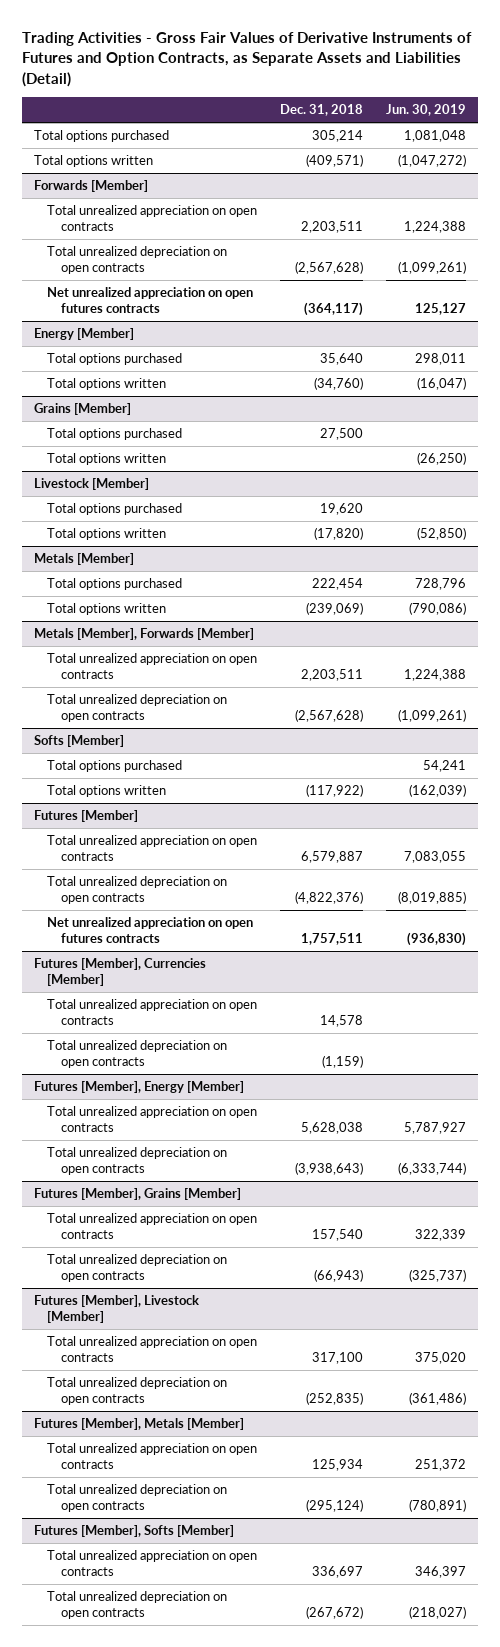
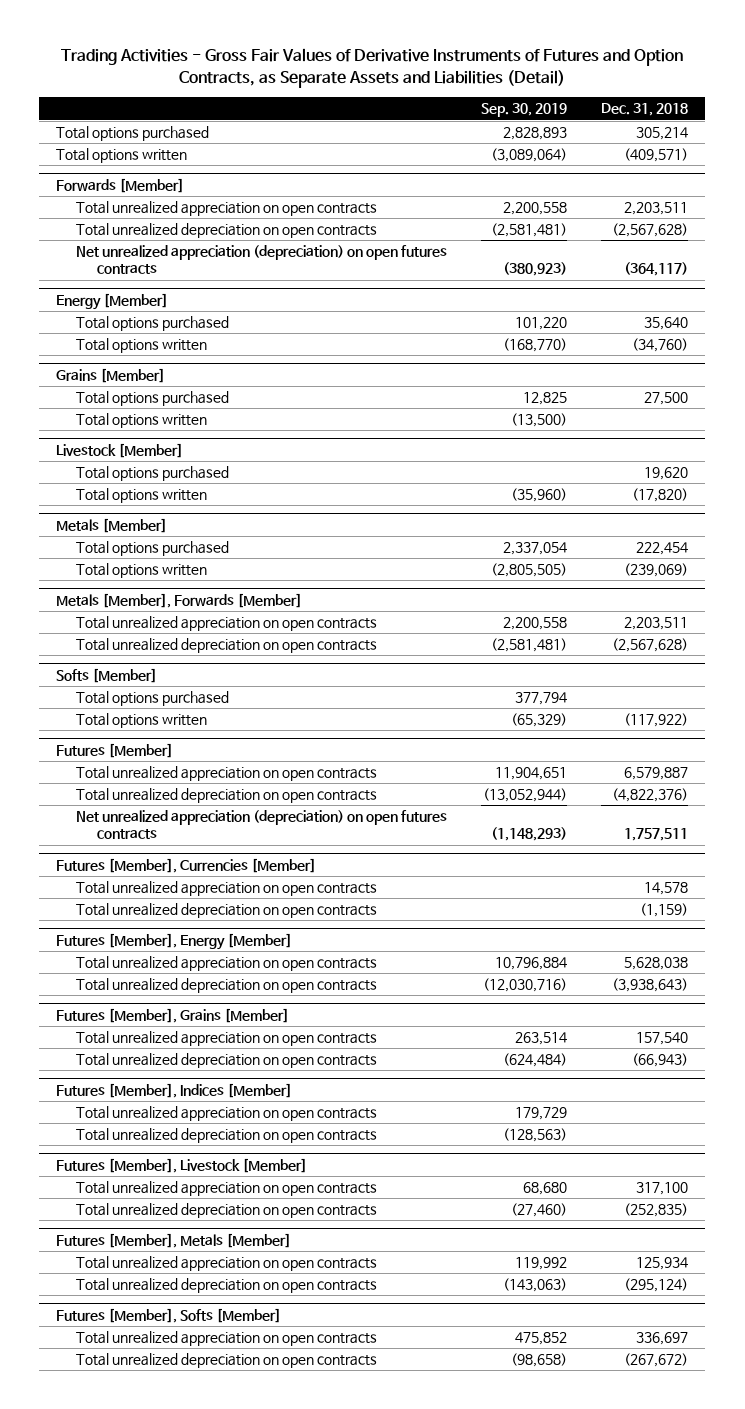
[386,104,467,117] Jun. 30, 2019 -> none
none -> [481,103,568,118] Sep. 30, 2019
[47,287,254,314] Net unrealized appreciation on open futures contracts -> [76,245,448,275] Net unrealized appreciation (depreciation) on open futures contracts
[47,917,254,944] Net unrealized appreciation on open futures contracts -> [76,810,448,840] Net unrealized appreciation (depreciation) on open futures contracts
none -> [56,1082,293,1098] Futures [Member], Indices [Member]
none -> [76,1106,378,1122] Total unrealized appreciation on open contracts
none -> [76,1128,378,1144] Total unrealized depreciation on open contracts

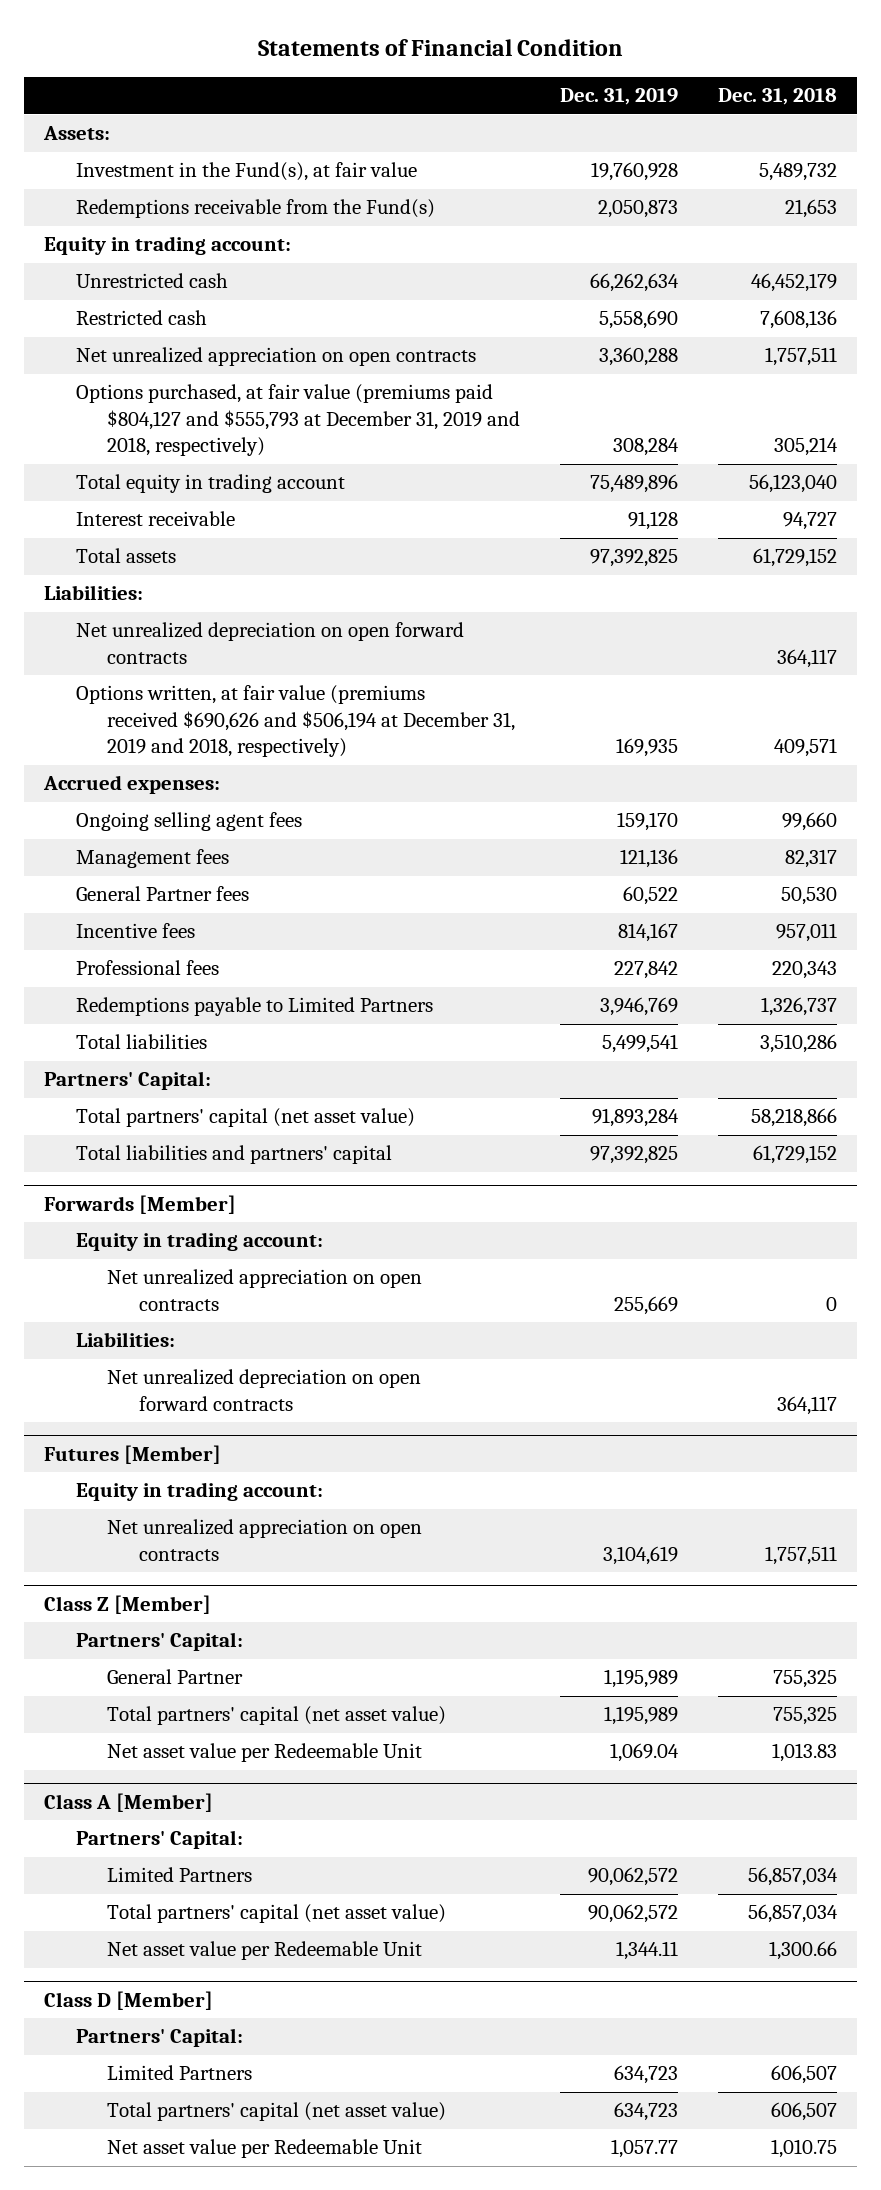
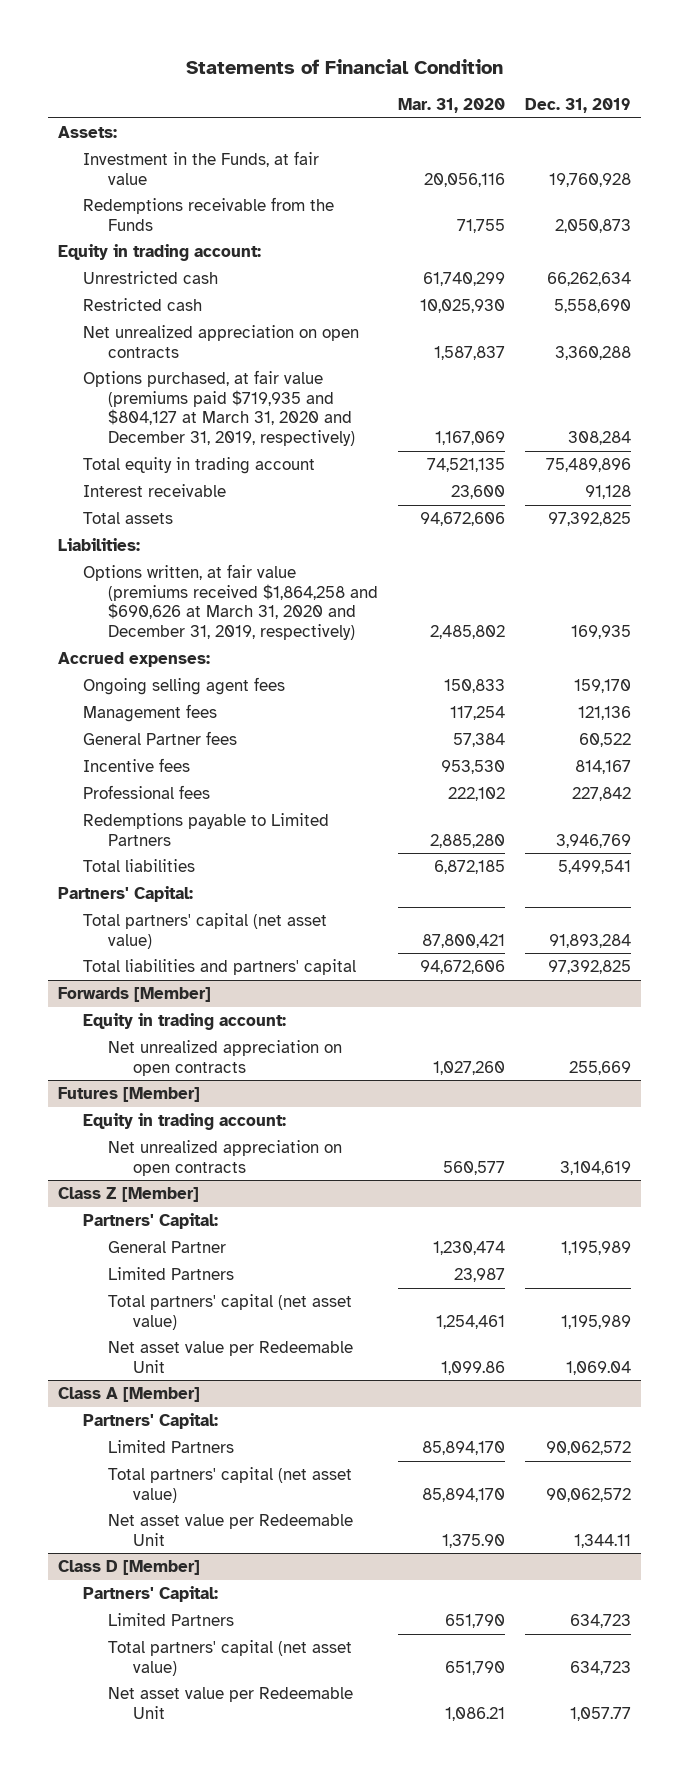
[718,88,838,106] Dec. 31, 2018 -> none
none -> [398,98,506,114] Mar. 31, 2020
[75,162,417,182] Investment in the Fund(s), at fair value -> [83,151,320,185] Investment in the Funds, at fair value
[75,199,435,219] Redemptions receivable from the Fund(s) -> [83,197,335,231] Redemptions receivable from the Funds
[75,384,521,457] Options purchased, at fair value (premiums paid $804,127 and $555,793 at December 31, 2019 and 2018, respectively) -> [83,370,356,447] Options purchased, at fair value (premiums paid $719,935 and $804,127 at March 31, 2020 and December 31, 2019, respectively)
[75,622,464,664] Net unrealized depreciation on open forward contracts -> none
[75,685,516,758] Options written, at fair value (premiums received $690,626 and $506,194 at December 31, 2019 and 2018, respectively) -> [83,564,379,641] Options written, at fair value (premiums received $1,864,258 and $690,626 at March 31, 2020 and December 31, 2019, respectively)
[75,1332,175,1348] Liabilities: -> none
[107,1369,422,1411] Net unrealized depreciation on open forward contracts -> none
none -> [108,1267,235,1281] Limited Partners

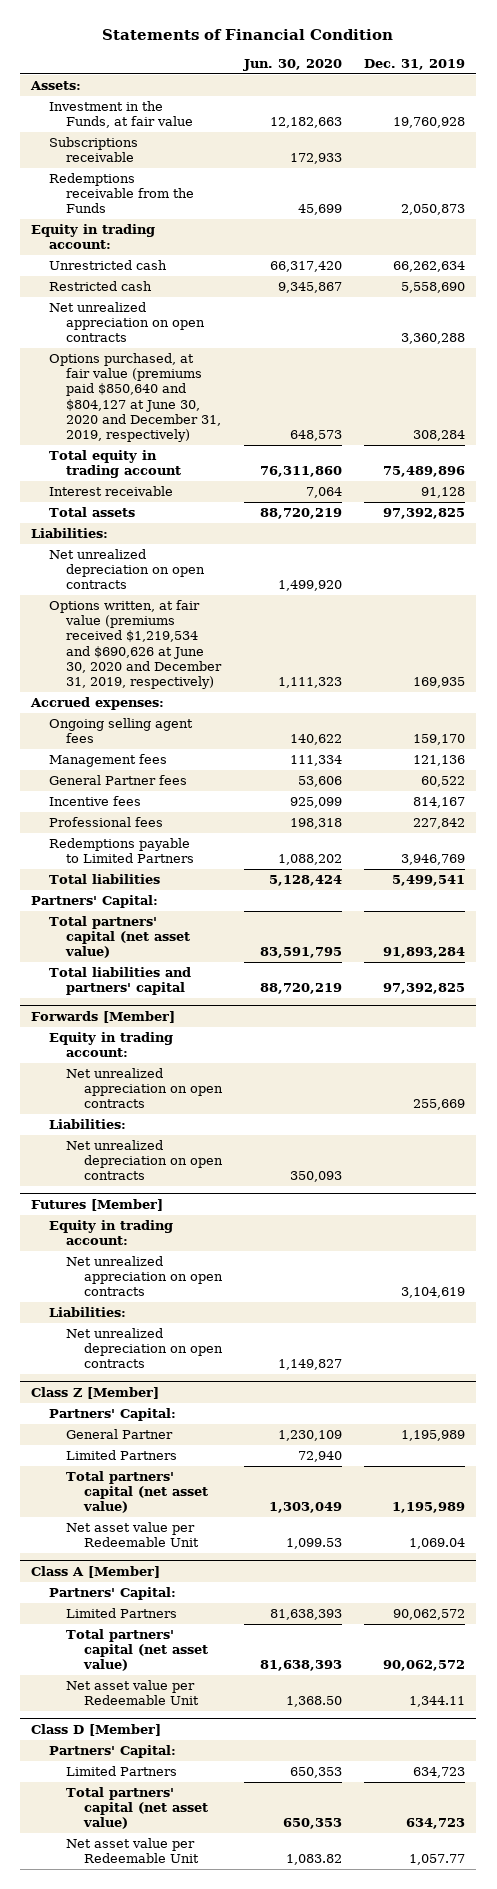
[398,98,506,114] Mar. 31, 2020 -> none
none -> [243,58,343,71] Jun. 30, 2020
none -> [48,137,138,163] Subscriptions receivable
[83,370,356,447] Options purchased, at fair value (premiums paid $719,935 and $804,127 at March 31, 2020 and December 31, 2019, respectively) -> [48,353,222,442] Options purchased, at fair value (premiums paid $850,640 and $804,127 at June 30, 2020 and December 31, 2019, respectively)
none -> [48,549,206,590] Net unrealized depreciation on open contracts
[83,564,379,641] Options written, at fair value (premiums received $1,864,258 and $690,626 at March 31, 2020 and December 31, 2019, respectively) -> [48,600,223,689] Options written, at fair value (premiums received $1,219,534 and $690,626 at June 30, 2020 and December 31, 2019, respectively)
none -> [48,1119,126,1130] Liabilities:
none -> [66,1140,223,1181] Net unrealized depreciation on open contracts
none -> [48,1307,126,1318] Liabilities:
none -> [66,1328,223,1369] Net unrealized depreciation on open contracts

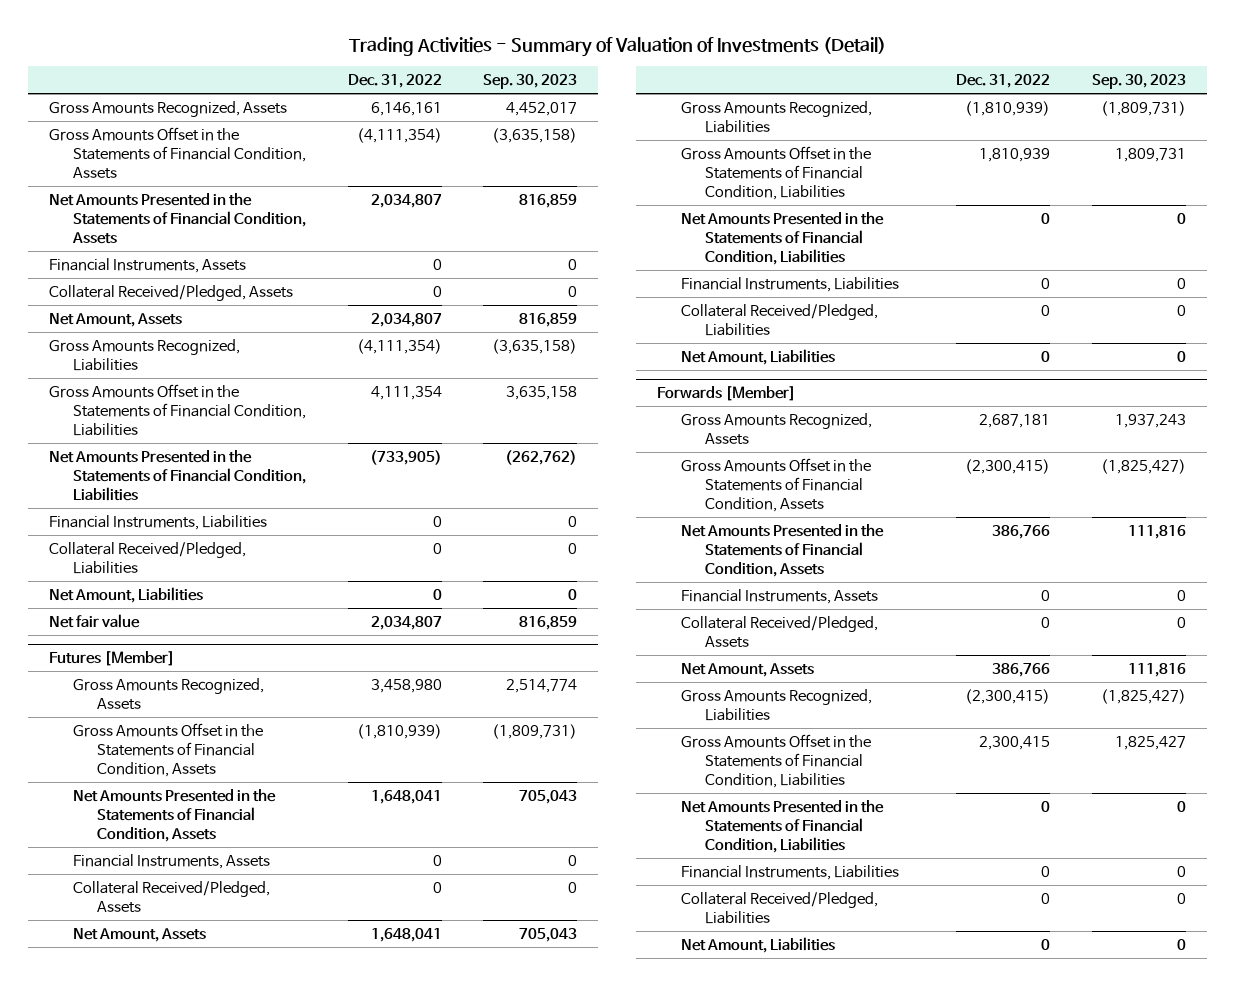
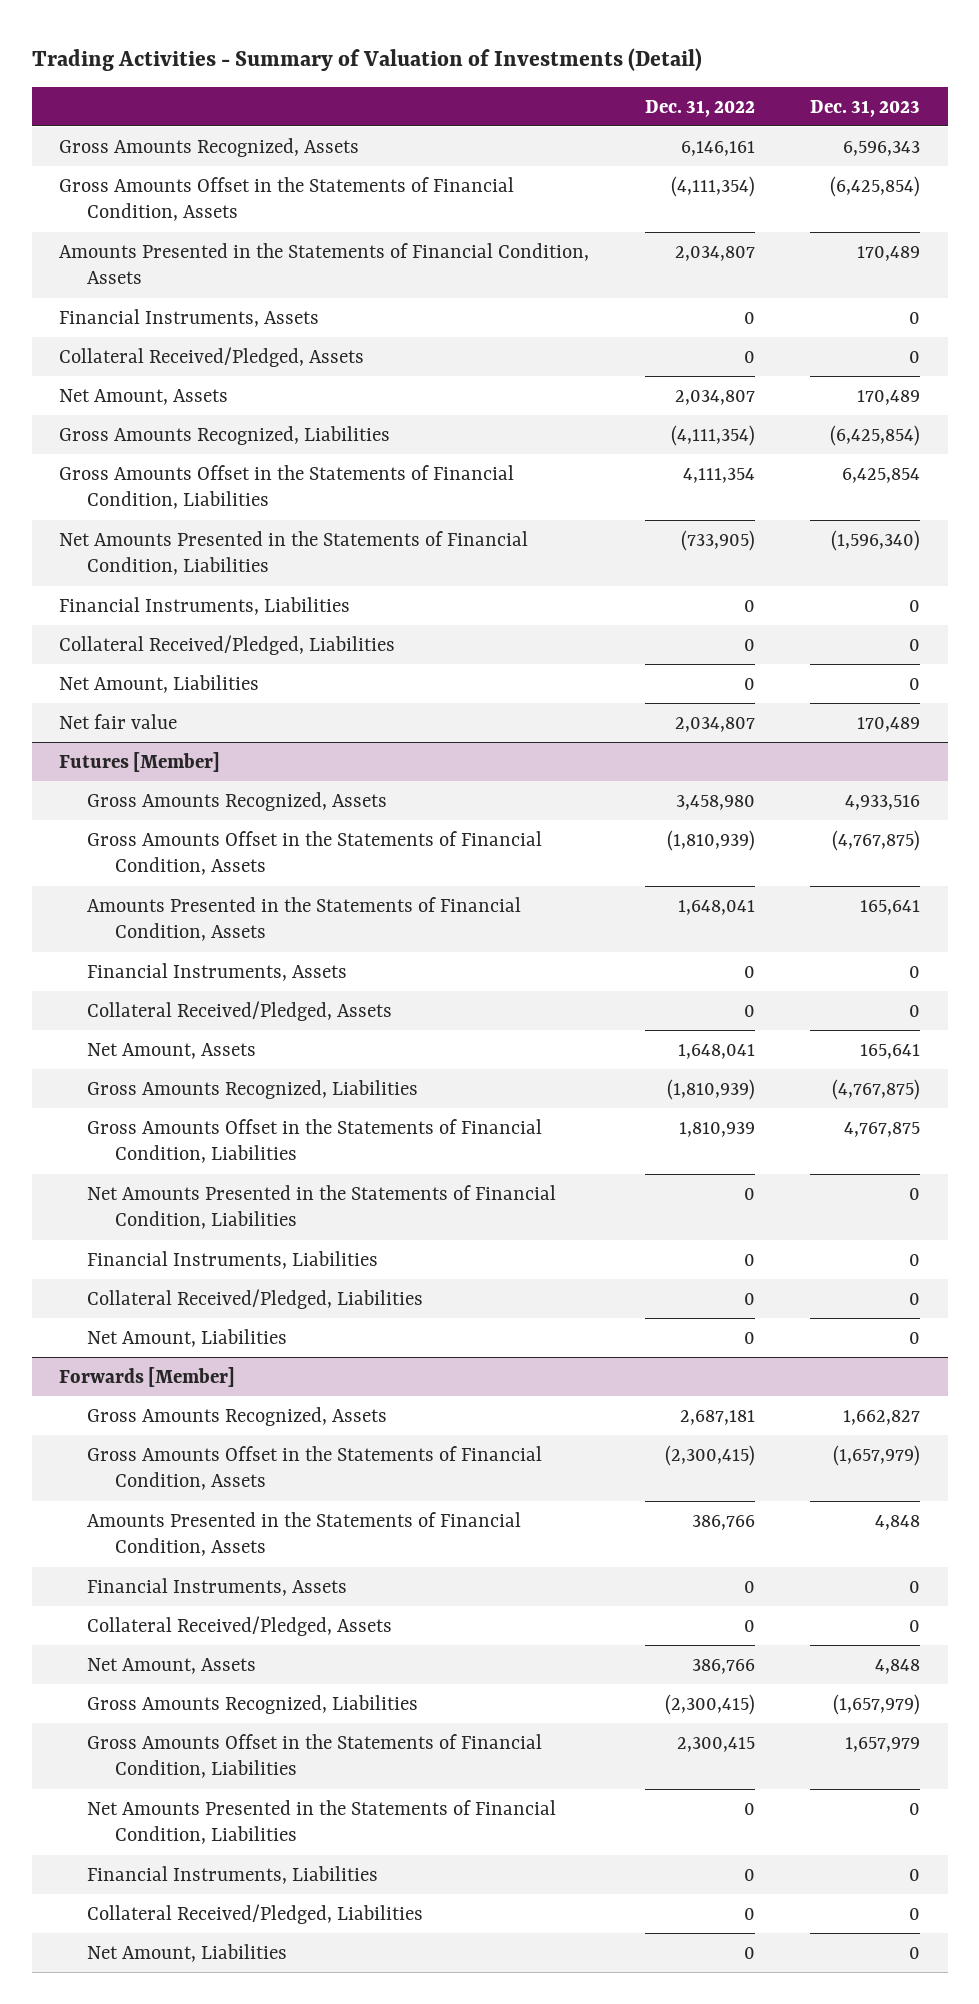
[483,74,578,90] Sep. 30, 2023 -> none
none -> [809,99,920,117] Dec. 31, 2023
[48,192,306,244] Net Amounts Presented in the Statements of Financial Condition, Assets -> [59,242,590,285] Amounts Presented in the Statements of Financial Condition, Assets
[72,788,276,842] Net Amounts Presented in the Statements of Financial Condition, Assets -> [87,896,522,942] Amounts Presented in the Statements of Financial Condition, Assets
[681,523,885,577] Net Amounts Presented in the Statements of Financial Condition, Assets -> [87,1511,522,1557] Amounts Presented in the Statements of Financial Condition, Assets

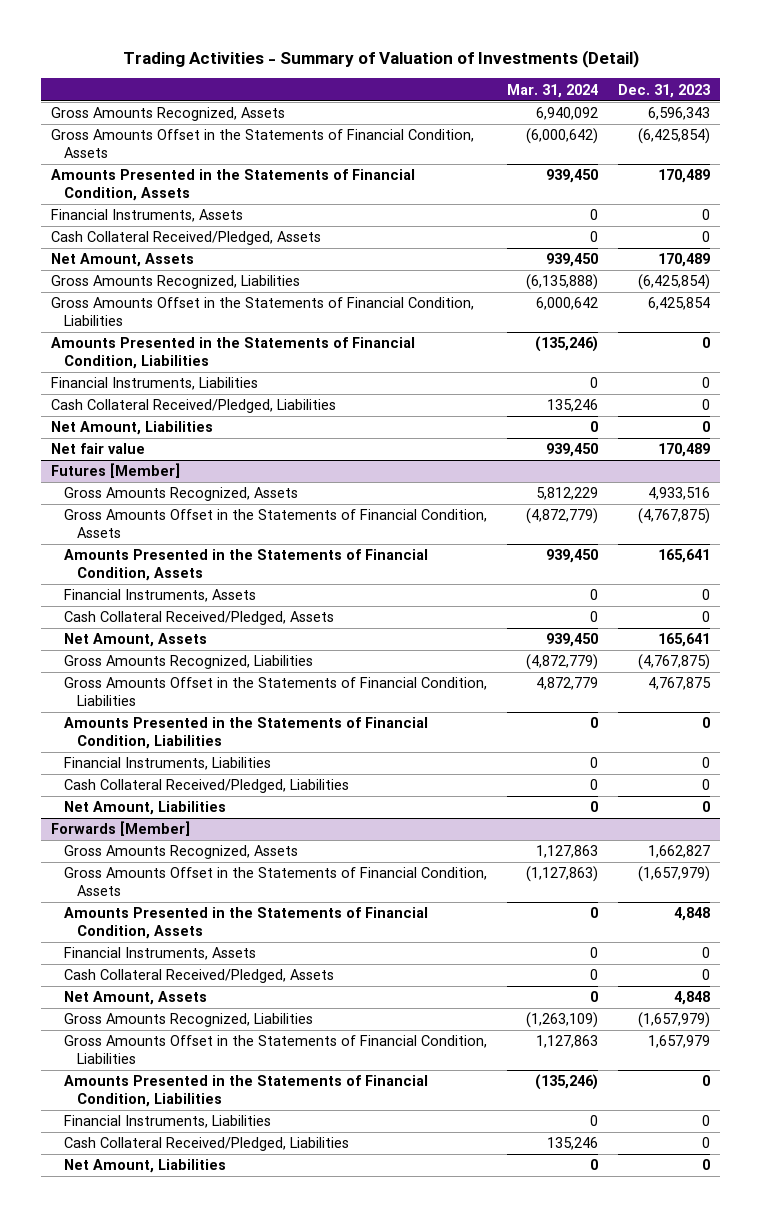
[644,99,755,117] Dec. 31, 2022 -> none
none -> [507,83,599,98] Mar. 31, 2024
[59,346,365,367] Collateral Received/Pledged, Assets -> [51,231,322,246] Cash Collateral Received/Pledged, Assets
[59,530,529,576] Net Amounts Presented in the Statements of Financial Condition, Liabilities -> [51,337,416,370] Amounts Presented in the Statements of Financial Condition, Liabilities
[830,529,920,551] (1,596,340) -> [702,337,711,349] 0
[59,634,396,655] Collateral Received/Pledged, Liabilities -> [51,399,337,414] Cash Collateral Received/Pledged, Liabilities
[87,1000,393,1021] Collateral Received/Pledged, Assets -> [63,611,334,626] Cash Collateral Received/Pledged, Assets
[87,1184,557,1230] Net Amounts Presented in the Statements of Financial Condition, Liabilities -> [63,717,428,750] Amounts Presented in the Statements of Financial Condition, Liabilities
[87,1288,424,1309] Collateral Received/Pledged, Liabilities -> [63,779,349,794] Cash Collateral Received/Pledged, Liabilities
[87,1615,393,1636] Collateral Received/Pledged, Assets -> [63,969,334,984] Cash Collateral Received/Pledged, Assets
[87,1799,557,1845] Net Amounts Presented in the Statements of Financial Condition, Liabilities -> [63,1075,428,1108] Amounts Presented in the Statements of Financial Condition, Liabilities
[87,1903,424,1924] Collateral Received/Pledged, Liabilities -> [63,1137,349,1152] Cash Collateral Received/Pledged, Liabilities

